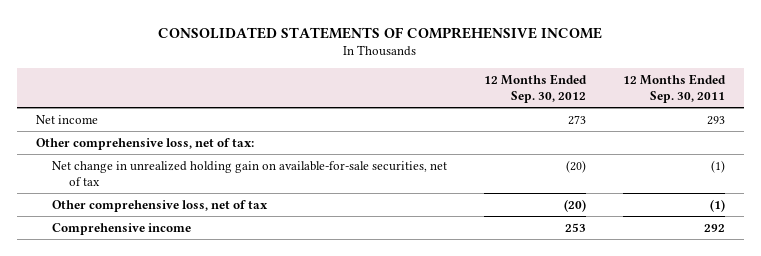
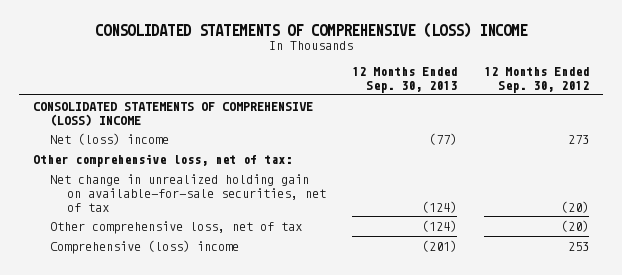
[158,26,603,39] CONSOLIDATED STATEMENTS OF COMPREHENSIVE INCOME -> [94,21,528,38] CONSOLIDATED STATEMENTS OF COMPREHENSIVE (LOSS) INCOME
[623,74,727,104] 12 Months Ended Sep. 30, 2011 -> none
none -> [352,66,458,93] 12 Months Ended Sep. 30, 2013
none -> [32,101,313,126] CONSOLIDATED STATEMENTS OF COMPREHENSIVE (LOSS) INCOME
[35,114,98,124] Net income -> [49,132,169,145] Net (loss) income
[52,222,192,235] Comprehensive income -> [49,239,239,254] Comprehensive (loss) income

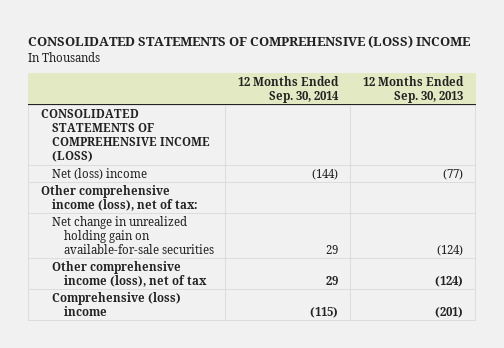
[484,66,590,93] 12 Months Ended Sep. 30, 2012 -> none
none -> [238,75,340,103] 12 Months Ended Sep. 30, 2014
[32,101,313,126] CONSOLIDATED STATEMENTS OF COMPREHENSIVE (LOSS) INCOME -> [40,108,211,163] CONSOLIDATED STATEMENTS OF COMPREHENSIVE INCOME (LOSS)
[32,153,292,167] Other comprehensive loss, net of tax: -> [40,184,199,211] Other comprehensive income (loss), net of tax:
[49,173,326,212] Net change in unrealized holding gain on available-for-sale securities, net of tax -> [52,215,214,254] Net change in unrealized holding gain on available-for-sale securities
[49,220,302,234] Other comprehensive loss, net of tax -> [52,260,207,287] Other comprehensive income (loss), net of tax

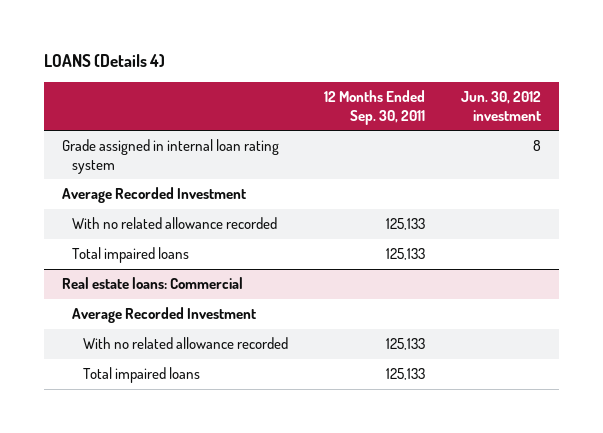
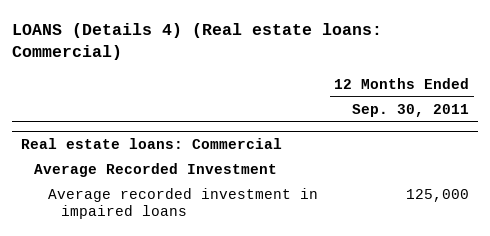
[43,53,165,67] LOANS (Details 4) -> [12,22,383,60] LOANS (Details 4) (Real estate loans: Commercial)
[460,90,541,121] Jun. 30, 2012 investment -> none
[61,139,279,175] Grade assigned in internal loan rating system -> none
[61,187,246,204] Average Recorded Investment -> none
[72,217,278,230] With no related allowance recorded -> none
[72,247,190,264] Total impaired loans -> none
[82,337,288,350] With no related allowance recorded -> none
[82,367,200,384] Total impaired loans -> [47,188,318,220] Average recorded investment in impaired loans
[385,368,425,381] 125,133 -> [406,189,470,203] 125,000

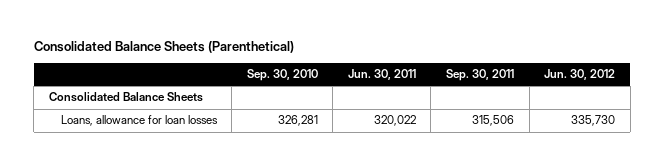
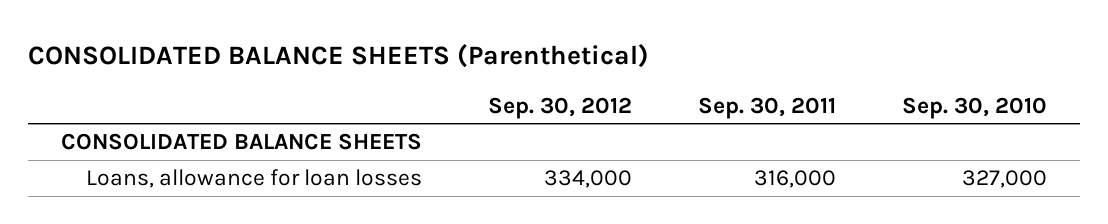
[33,41,294,54] Consolidated Balance Sheets (Parenthetical) -> [28,44,650,69] CONSOLIDATED BALANCE SHEETS (Parenthetical)
[347,69,416,81] Jun. 30, 2011 -> none
[544,69,616,81] Jun. 30, 2012 -> none
none -> [488,96,633,119] Sep. 30, 2012
[48,92,203,103] Consolidated Balance Sheets -> [61,133,423,151] CONSOLIDATED BALANCE SHEETS
[277,115,318,127] 326,281 -> [961,170,1047,189] 327,000
[471,115,514,127] 315,506 -> [753,170,836,189] 316,000

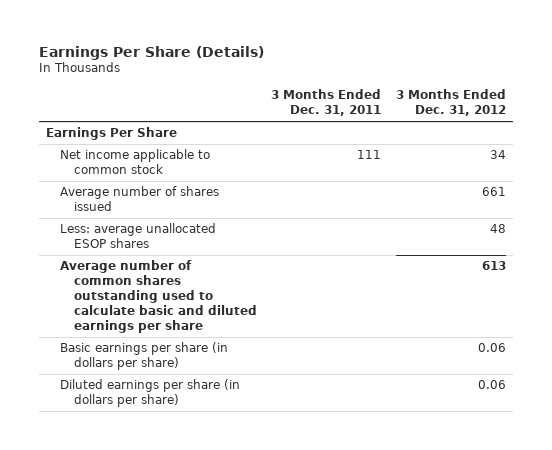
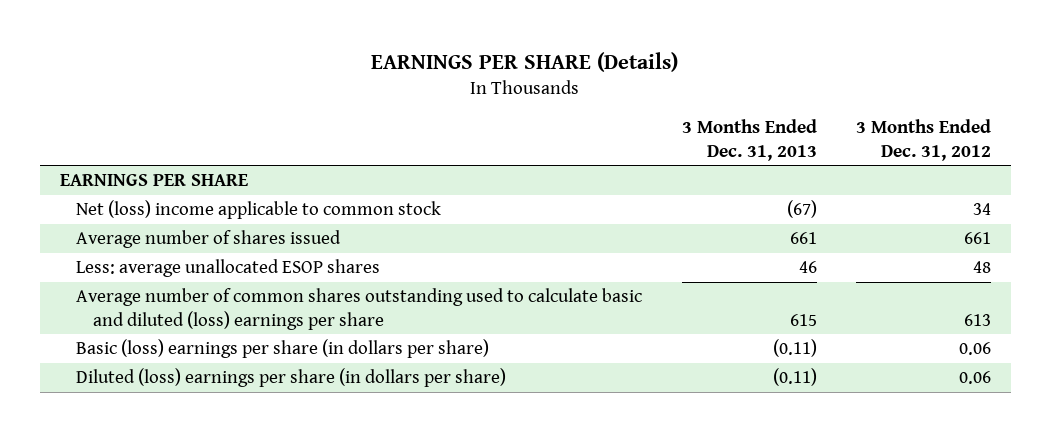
[38,45,264,60] Earnings Per Share (Details) -> [371,52,679,73] EARNINGS PER SHARE (Details)
[271,89,382,117] 3 Months Ended Dec. 31, 2011 -> none
none -> [681,119,817,161] 3 Months Ended Dec. 31, 2013
[45,127,177,141] Earnings Per Share -> [59,174,248,187] EARNINGS PER SHARE
[60,149,211,175] Net income applicable to common stock -> [76,200,442,220] Net (loss) income applicable to common stock
[60,260,258,334] Average number of common shares outstanding used to calculate basic and diluted earnings per share -> [76,288,643,330] Average number of common shares outstanding used to calculate basic and diluted (loss) earnings per share
[60,342,229,371] Basic earnings per share (in dollars per share) -> [76,339,490,359] Basic (loss) earnings per share (in dollars per share)
[60,379,241,408] Diluted earnings per share (in dollars per share) -> [76,368,507,388] Diluted (loss) earnings per share (in dollars per share)

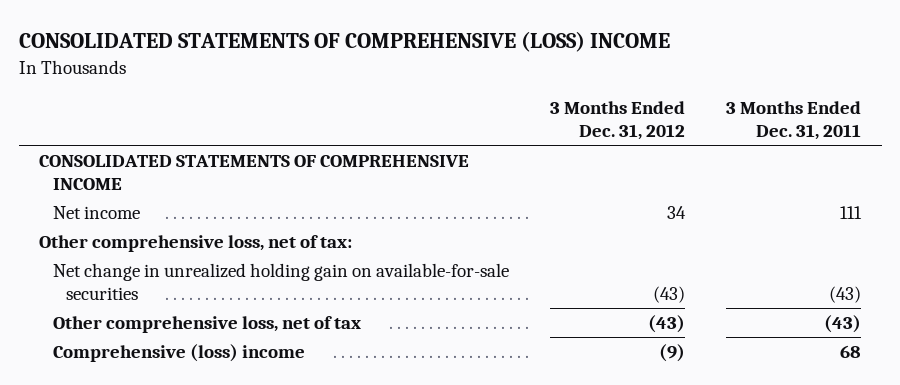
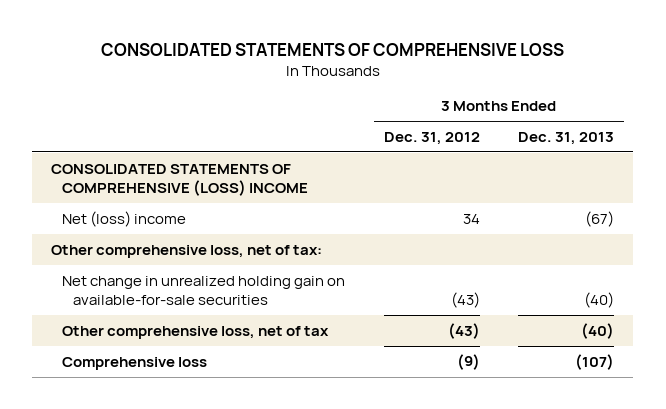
[18,31,670,53] CONSOLIDATED STATEMENTS OF COMPREHENSIVE (LOSS) INCOME -> [100,42,564,56] CONSOLIDATED STATEMENTS OF COMPREHENSIVE LOSS
[726,101,862,141] 3 Months Ended Dec. 31, 2011 -> none
none -> [518,131,615,145] Dec. 31, 2013
[39,154,470,190] CONSOLIDATED STATEMENTS OF COMPREHENSIVE INCOME -> [51,163,309,196] CONSOLIDATED STATEMENTS OF COMPREHENSIVE (LOSS) INCOME
[52,205,140,219] Net income -> [62,210,187,227] Net (loss) income
[52,343,305,362] Comprehensive (loss) income -> [62,356,208,370] Comprehensive loss

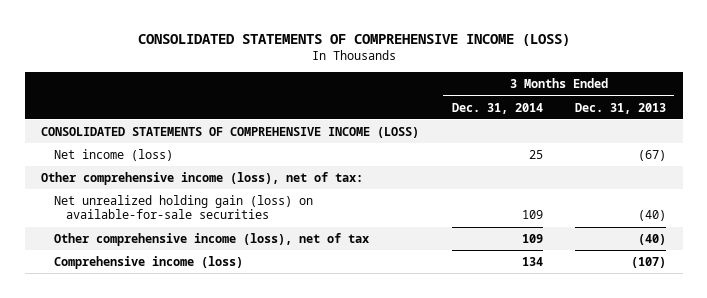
[100,42,564,56] CONSOLIDATED STATEMENTS OF COMPREHENSIVE LOSS -> [137,33,570,46] CONSOLIDATED STATEMENTS OF COMPREHENSIVE INCOME (LOSS)
[383,131,480,145] Dec. 31, 2012 -> none
none -> [451,102,543,114] Dec. 31, 2014
[51,163,309,196] CONSOLIDATED STATEMENTS OF COMPREHENSIVE (LOSS) INCOME -> [40,127,419,139] CONSOLIDATED STATEMENTS OF COMPREHENSIVE INCOME (LOSS)
[62,210,187,227] Net (loss) income -> [53,149,173,162] Net income (loss)
[51,244,323,258] Other comprehensive loss, net of tax: -> [40,172,363,186] Other comprehensive income (loss), net of tax:
[62,275,346,305] Net change in unrealized holding gain on available-for-sale securities -> [53,195,313,220] Net unrealized holding gain (loss) on available-for-sale securities
[62,325,330,339] Other comprehensive loss, net of tax -> [53,233,369,247] Other comprehensive income (loss), net of tax
[62,356,208,370] Comprehensive loss -> [53,256,243,270] Comprehensive income (loss)

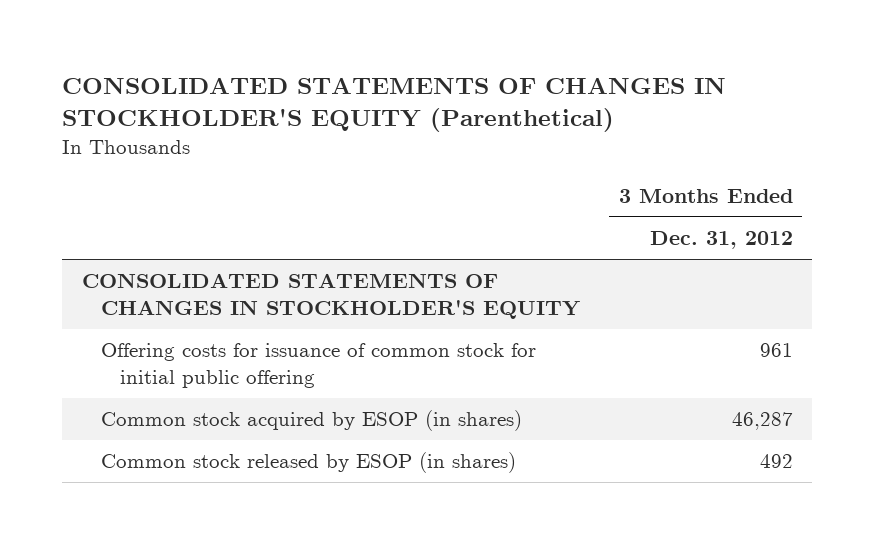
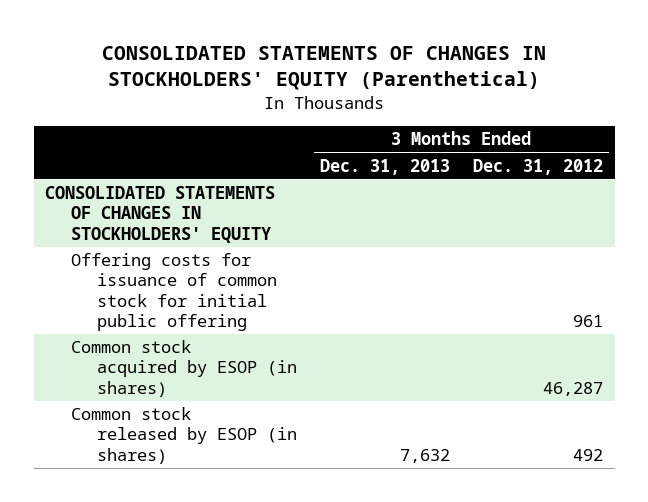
[62,77,727,132] CONSOLIDATED STATEMENTS OF CHANGES IN STOCKHOLDER'S EQUITY (Parenthetical) -> [102,46,547,91] CONSOLIDATED STATEMENTS OF CHANGES IN STOCKHOLDERS' EQUITY (Parenthetical)
none -> [319,158,450,175] Dec. 31, 2013
[81,273,580,319] CONSOLIDATED STATEMENTS OF CHANGES IN STOCKHOLDER'S EQUITY -> [45,186,276,243] CONSOLIDATED STATEMENTS OF CHANGES IN STOCKHOLDERS' EQUITY

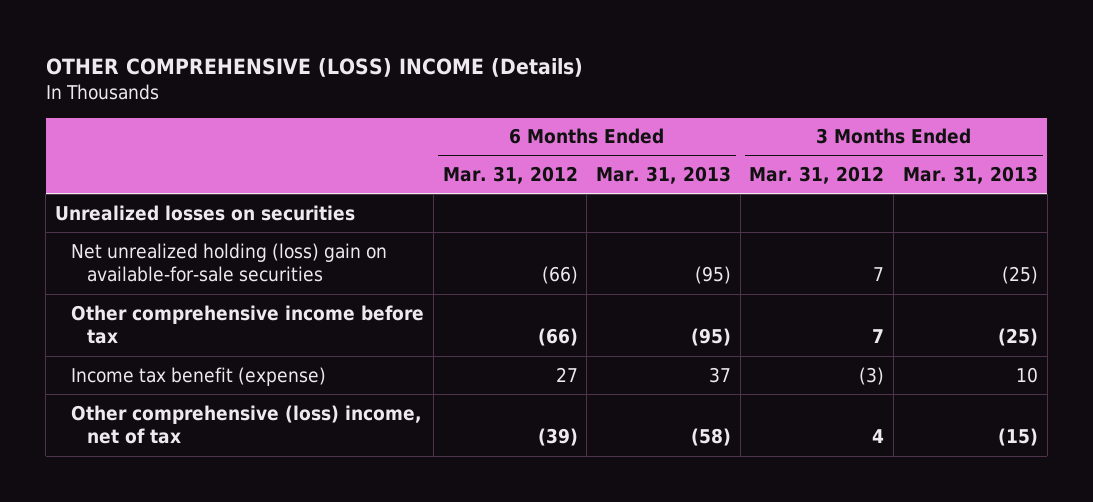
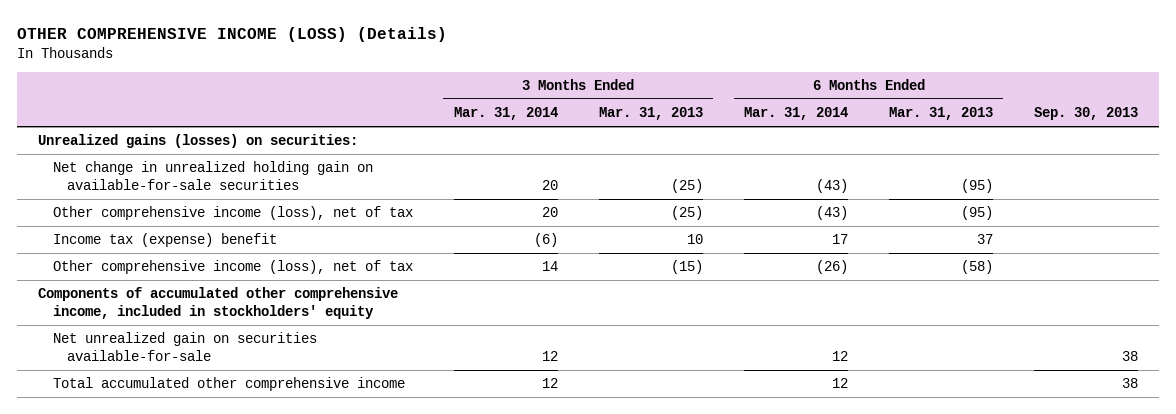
[45,58,583,78] OTHER COMPREHENSIVE (LOSS) INCOME (Details) -> [17,27,448,43] OTHER COMPREHENSIVE INCOME (LOSS) (Details)
[442,165,578,184] Mar. 31, 2012 -> none
[749,165,885,184] Mar. 31, 2012 -> none
none -> [453,107,558,121] Mar. 31, 2014
none -> [744,107,849,121] Mar. 31, 2014
none -> [1034,107,1139,121] Sep. 30, 2013
[55,204,356,221] Unrealized losses on securities -> [38,134,359,149] Unrealized gains (losses) on securities:
[71,242,388,283] Net unrealized holding (loss) gain on available-for-sale securities -> [52,161,373,190] Net change in unrealized holding gain on available-for-sale securities
[71,304,425,345] Other comprehensive income before tax -> [52,206,413,221] Other comprehensive income (loss), net of tax
[71,366,327,386] Income tax benefit (expense) -> [52,233,277,248] Income tax (expense) benefit
[71,404,423,445] Other comprehensive (loss) income, net of tax -> [52,260,413,275] Other comprehensive income (loss), net of tax
none -> [38,287,399,319] Components of accumulated other comprehensive income, included in stockholders' equity
none -> [52,332,317,361] Net unrealized gain on securities available-for-sale
none -> [52,377,405,392] Total accumulated other comprehensive income

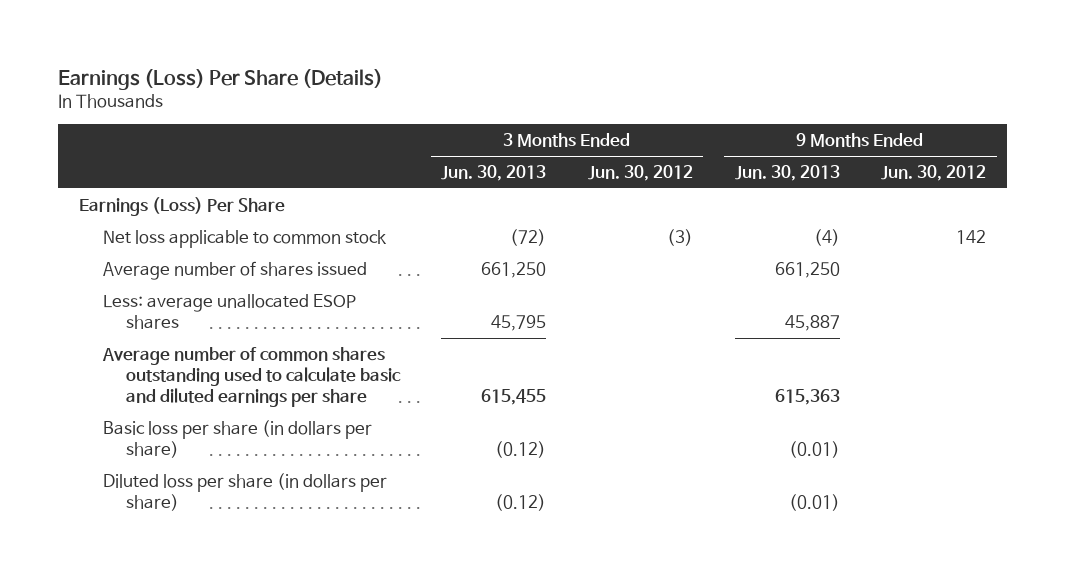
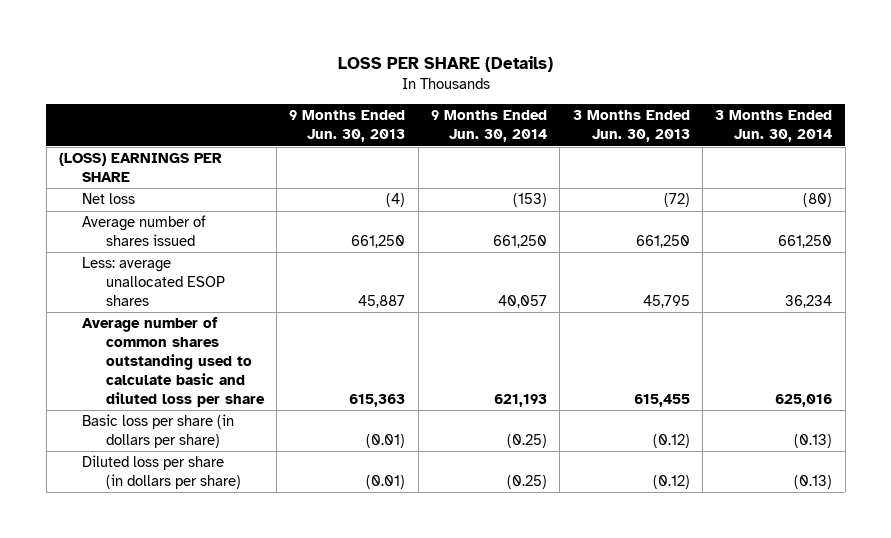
[58,68,384,90] Earnings (Loss) Per Share (Details) -> [337,56,553,73] LOSS PER SHARE (Details)
[588,164,694,181] Jun. 30, 2012 -> none
[881,164,987,181] Jun. 30, 2012 -> none
none -> [431,110,548,143] 9 Months Ended Jun. 30, 2014
none -> [715,110,833,143] 3 Months Ended Jun. 30, 2014
[79,196,286,216] Earnings (Loss) Per Share -> [59,153,223,183] (LOSS) EARNINGS PER SHARE
[102,229,387,248] Net loss applicable to common stock -> [82,193,136,205] Net loss
[101,346,401,408] Average number of common shares outstanding used to calculate basic and diluted earnings per share -> [82,317,265,408] Average number of common shares outstanding used to calculate basic and diluted loss per share

